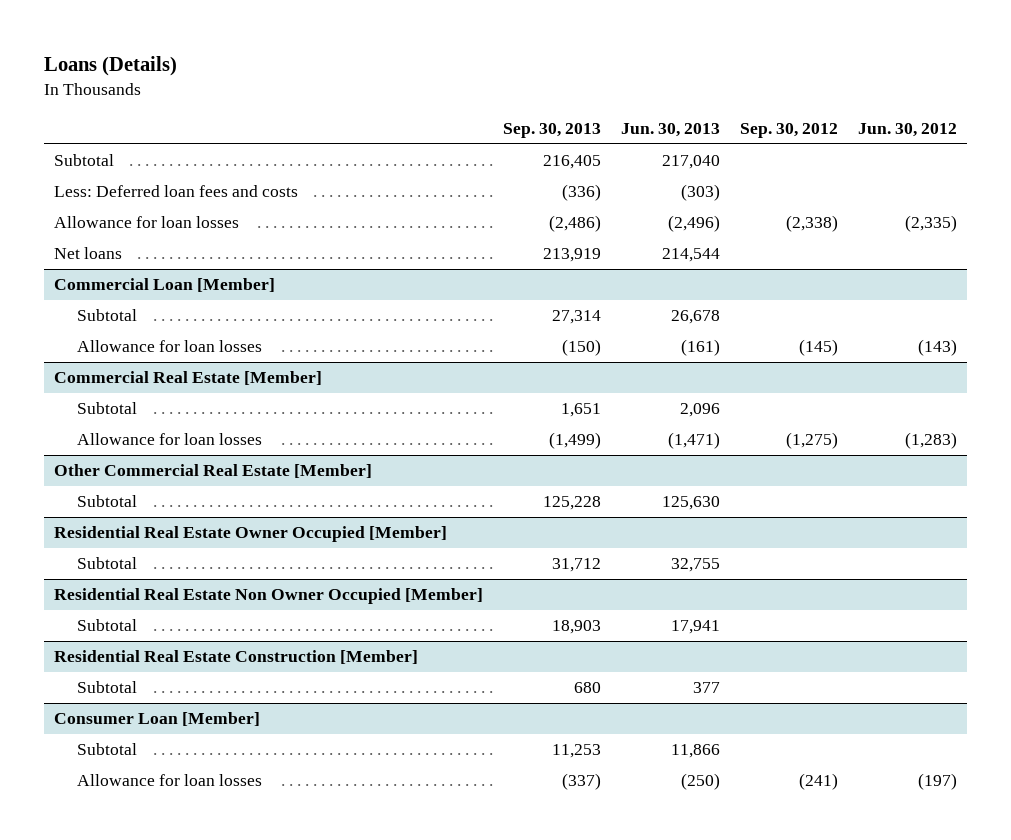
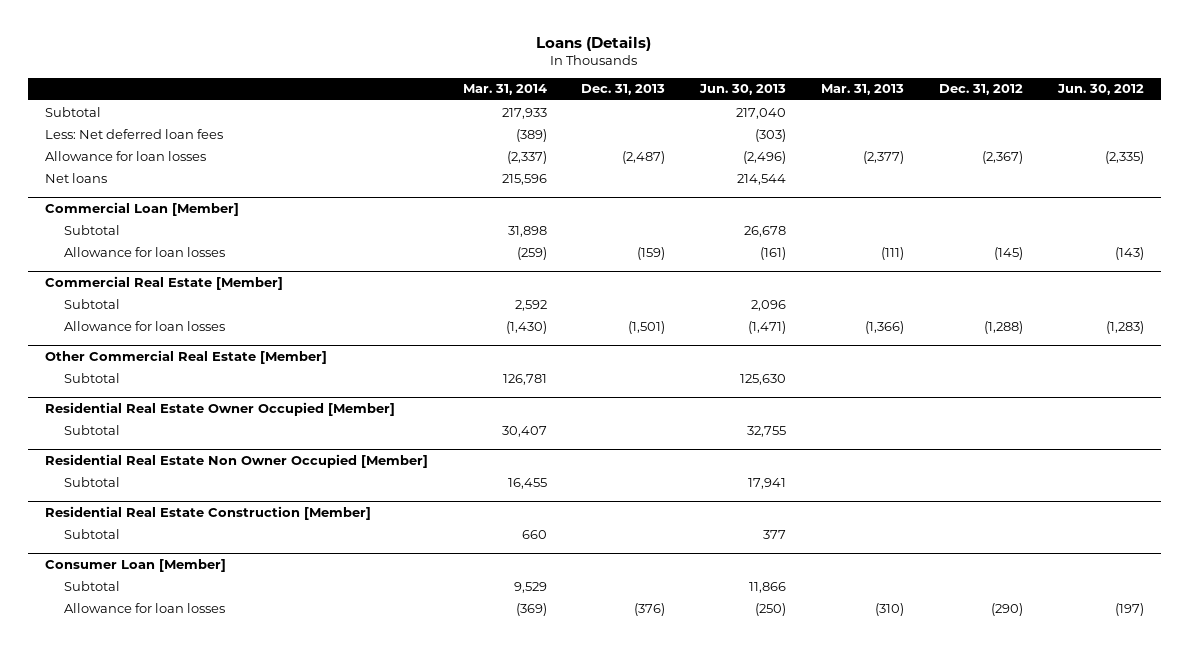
[502,122,601,138] Sep. 30, 2013 -> none
[739,122,838,138] Sep. 30, 2012 -> none
none -> [462,84,547,96] Mar. 31, 2014
none -> [581,84,666,96] Dec. 31, 2013
none -> [821,84,905,96] Mar. 31, 2013
none -> [938,84,1023,96] Dec. 31, 2012
[53,185,298,198] Less: Deferred loan fees and costs -> [44,128,223,139] Less: Net deferred loan fees

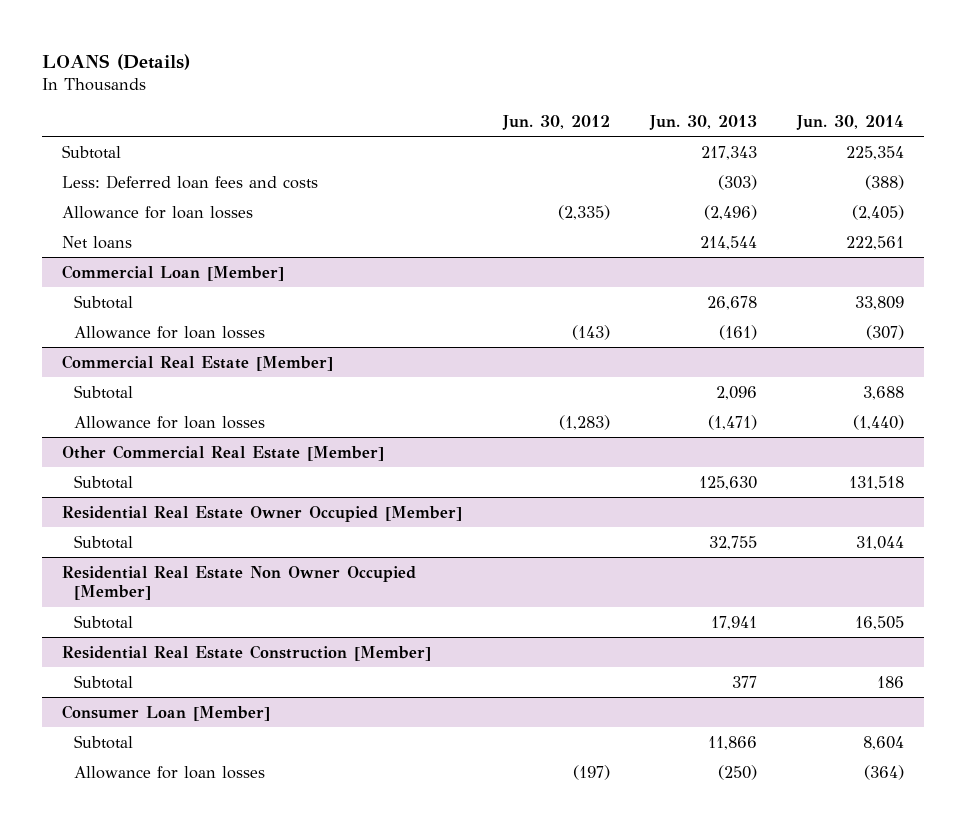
[536,35,652,51] Loans (Details) -> [42,53,191,70] LOANS (Details)
[462,84,547,96] Mar. 31, 2014 -> none
[581,84,666,96] Dec. 31, 2013 -> none
[821,84,905,96] Mar. 31, 2013 -> none
[938,84,1023,96] Dec. 31, 2012 -> none
none -> [796,114,905,130] Jun. 30, 2014
[736,107,787,119] 217,040 -> [700,145,757,160] 217,343
[44,128,223,139] Less: Net deferred loan fees -> [62,174,319,189] Less: Deferred loan fees and costs

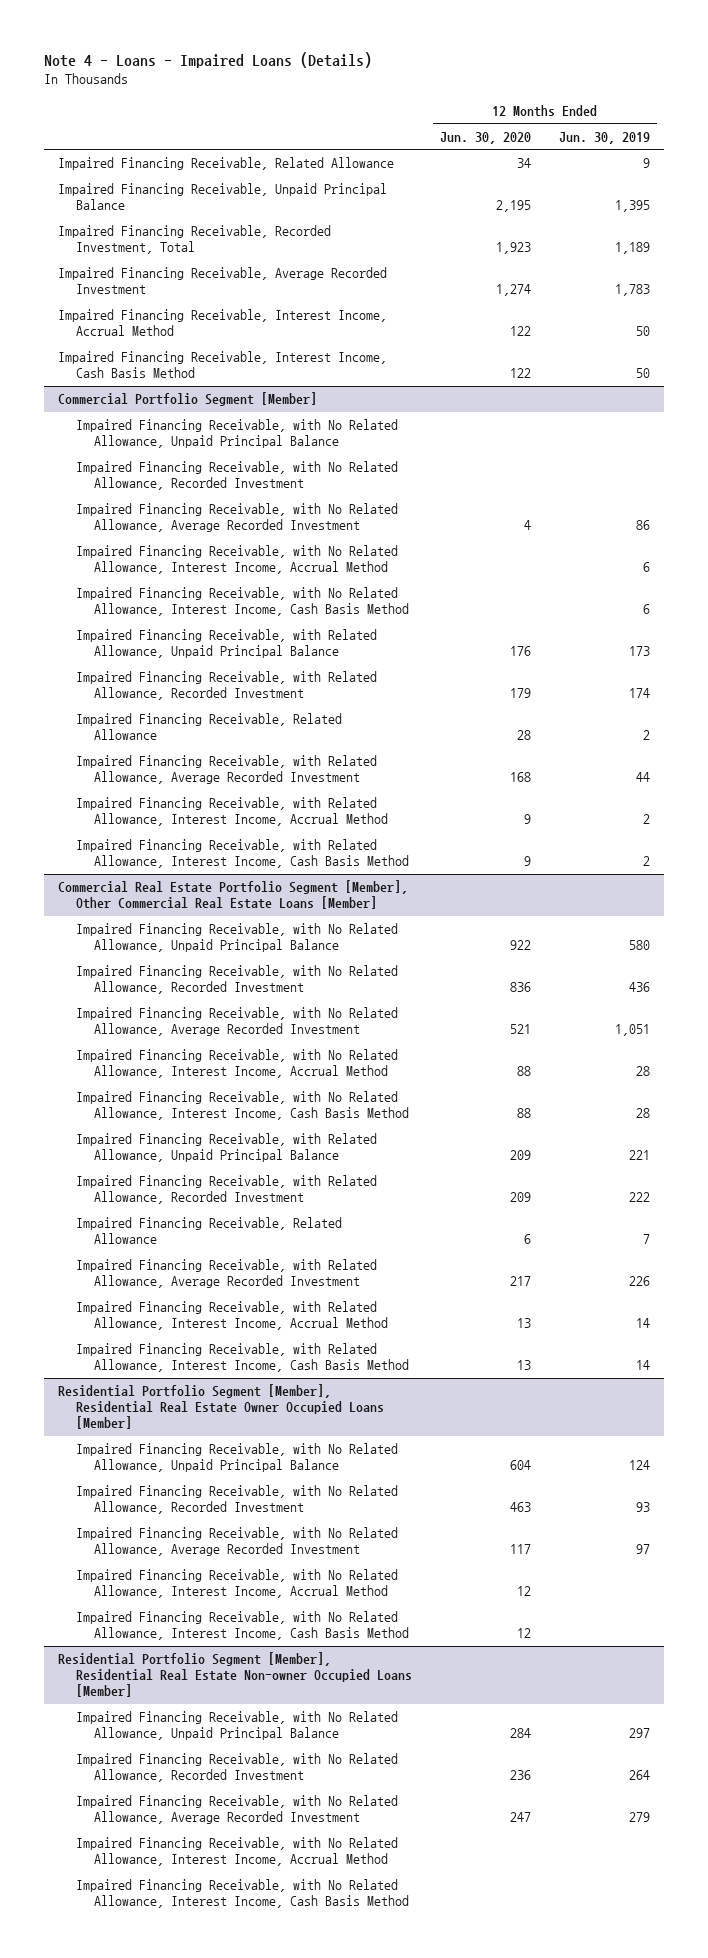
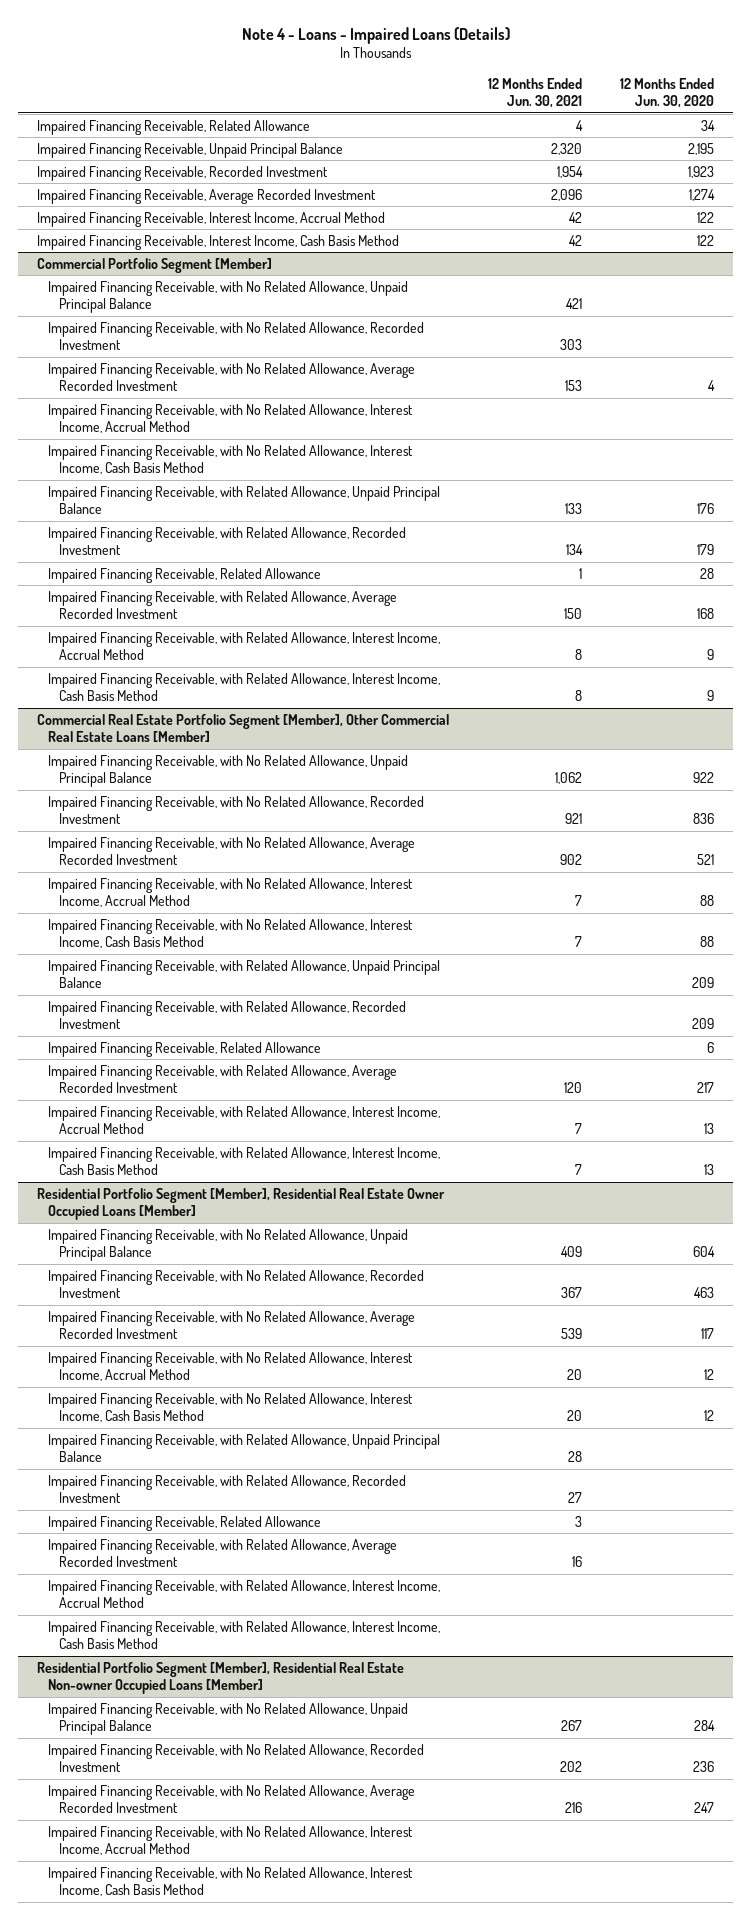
[559,131,651,144] Jun. 30, 2019 -> none
none -> [487,77,582,109] 12 Months Ended Jun. 30, 2021
[57,225,331,255] Impaired Financing Receivable, Recorded Investment, Total -> [37,165,329,181] Impaired Financing Receivable, Recorded Investment
none -> [48,1433,441,1463] Impaired Financing Receivable, with Related Allowance, Unpaid Principal Balance
none -> [48,1474,407,1504] Impaired Financing Receivable, with Related Allowance, Recorded Investment
none -> [48,1515,322,1531] Impaired Financing Receivable, Related Allowance
none -> [48,1538,398,1568] Impaired Financing Receivable, with Related Allowance, Average Recorded Investment
none -> [48,1579,441,1609] Impaired Financing Receivable, with Related Allowance, Interest Income, Accrual Method
none -> [48,1620,441,1650] Impaired Financing Receivable, with Related Allowance, Interest Income, Cash Basis Method

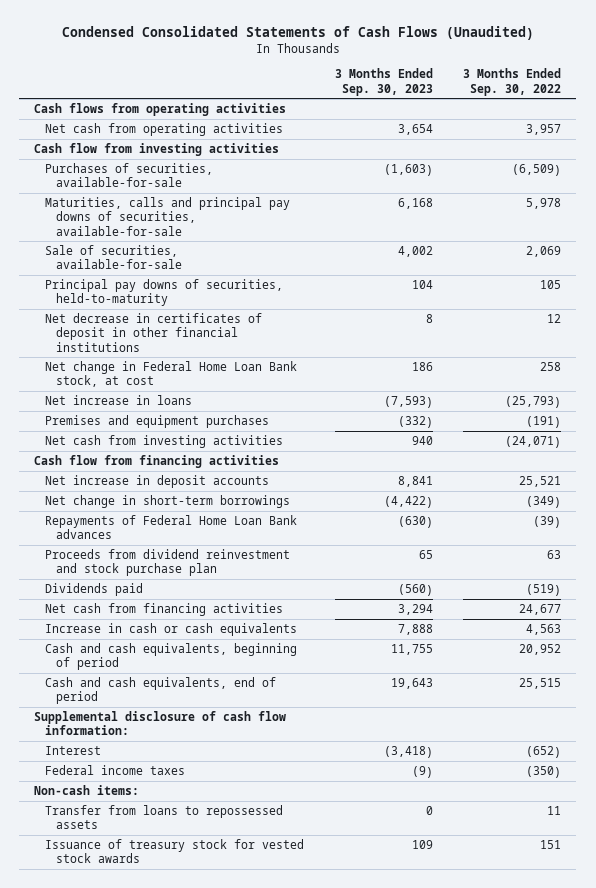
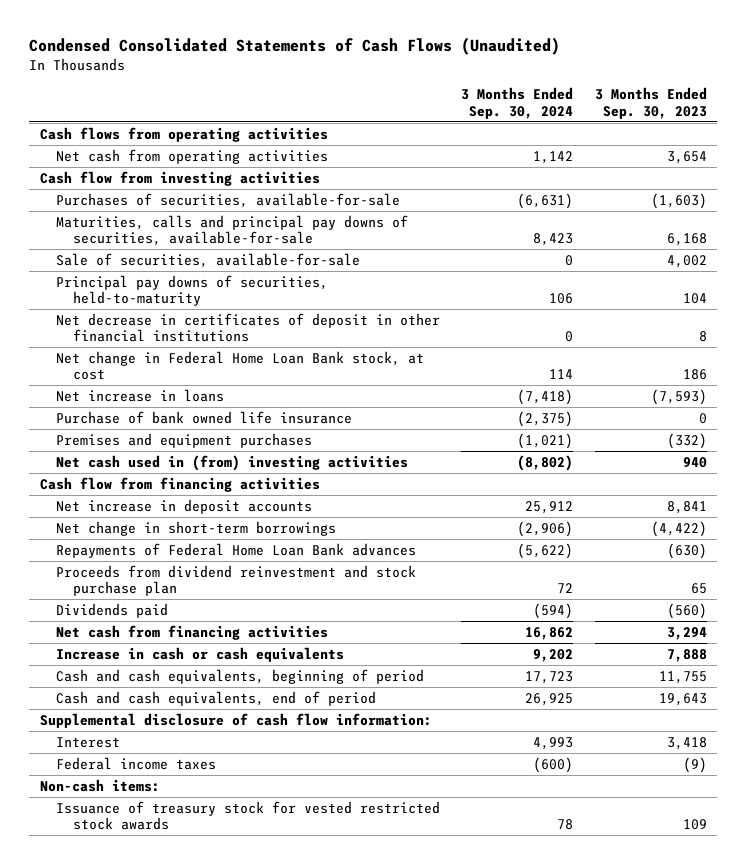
[463,68,562,96] 3 Months Ended Sep. 30, 2022 -> none
none -> [461,87,574,119] 3 Months Ended Sep. 30, 2024
none -> [56,410,353,424] Purchase of bank owned life insurance
[45,435,284,449] Net cash from investing activities -> [56,454,409,471] Net cash used in (from) investing activities
[383,746,433,759] (3,418) -> [666,736,707,750] 3,418
[45,805,284,830] Transfer from loans to repossessed assets -> none
[45,839,305,864] Issuance of treasury stock for vested stock awards -> [56,800,441,831] Issuance of treasury stock for vested restricted stock awards

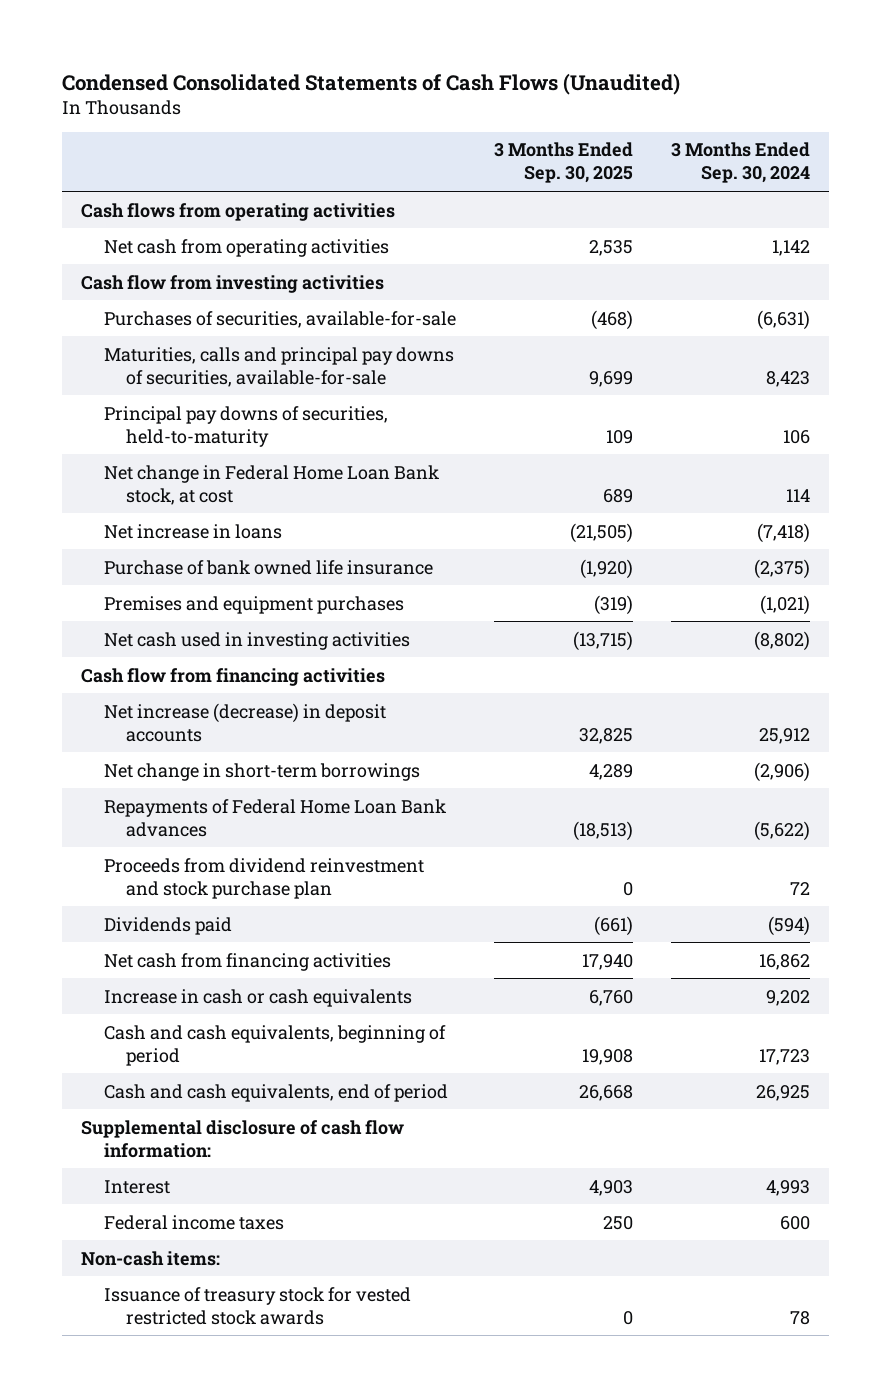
[594,87,707,119] 3 Months Ended Sep. 30, 2023 -> none
none -> [493,142,633,184] 3 Months Ended Sep. 30, 2025
[56,252,361,268] Sale of securities, available-for-sale -> none
[56,312,441,343] Net decrease in certificates of deposit in other financial institutions -> none
[56,454,409,471] Net cash used in (from) investing activities -> [103,631,410,650] Net cash used in investing activities
[56,498,313,514] Net increase in deposit accounts -> [103,702,386,742] Net increase (decrease) in deposit accounts
[533,756,574,773] (600) -> [779,1215,810,1230] 600

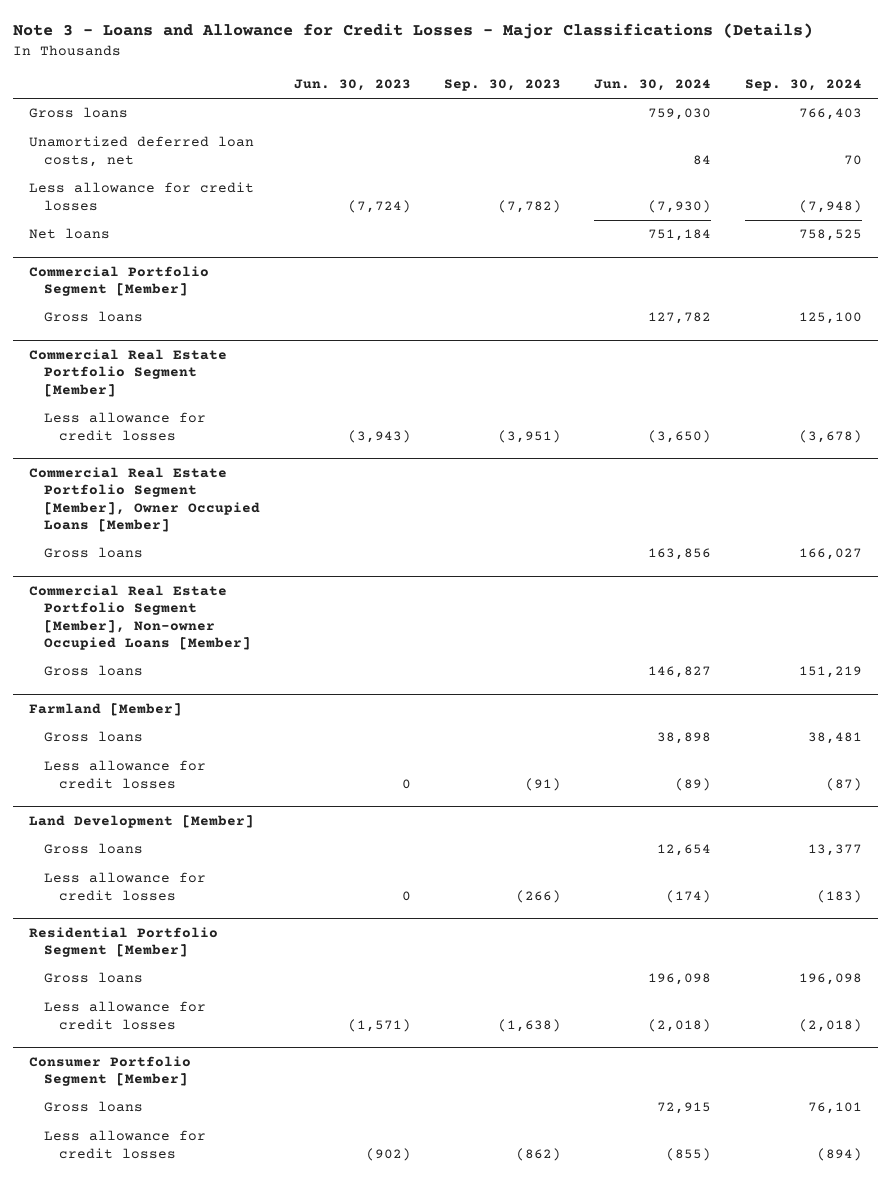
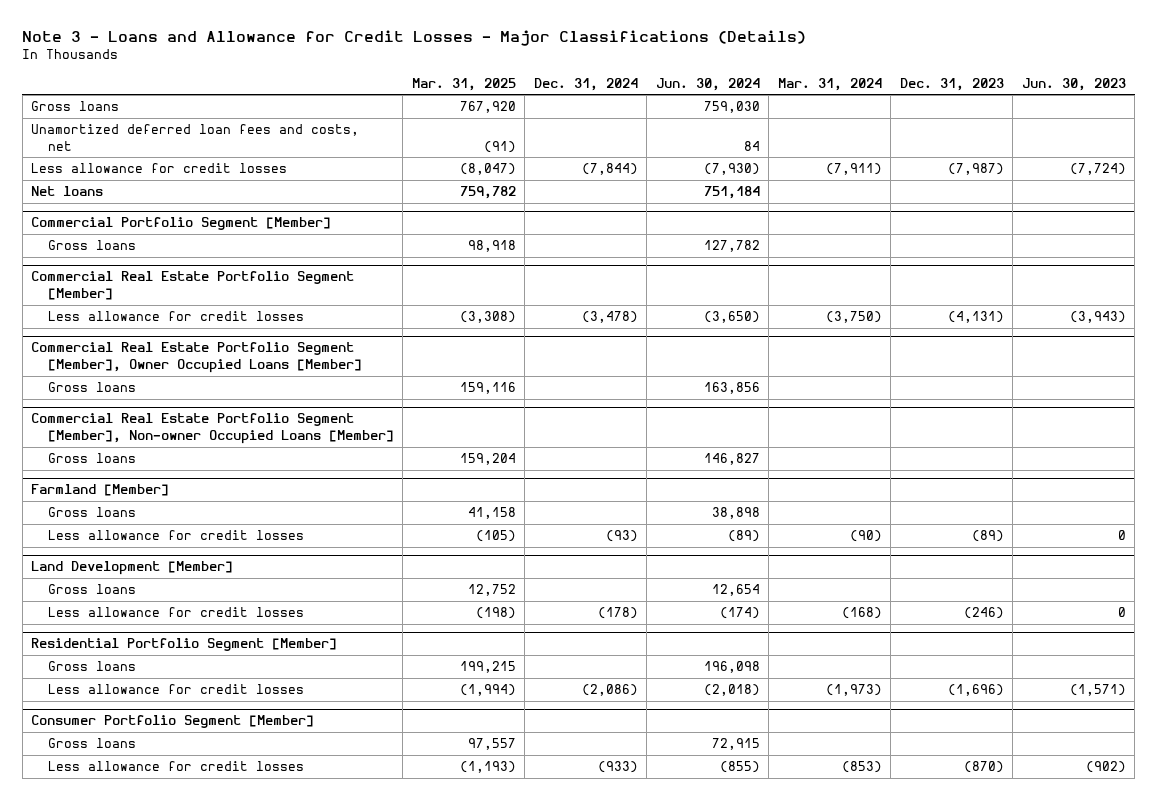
[443,79,561,92] Sep. 30, 2023 -> none
[744,79,862,92] Sep. 30, 2024 -> none
none -> [411,77,516,91] Mar. 31, 2025
none -> [533,77,638,91] Dec. 31, 2024
none -> [777,77,882,91] Mar. 31, 2024
none -> [899,77,1004,91] Dec. 31, 2023
[29,136,255,167] Unamortized deferred loan costs, net -> [31,124,360,151] Unamortized deferred loan fees and costs, net

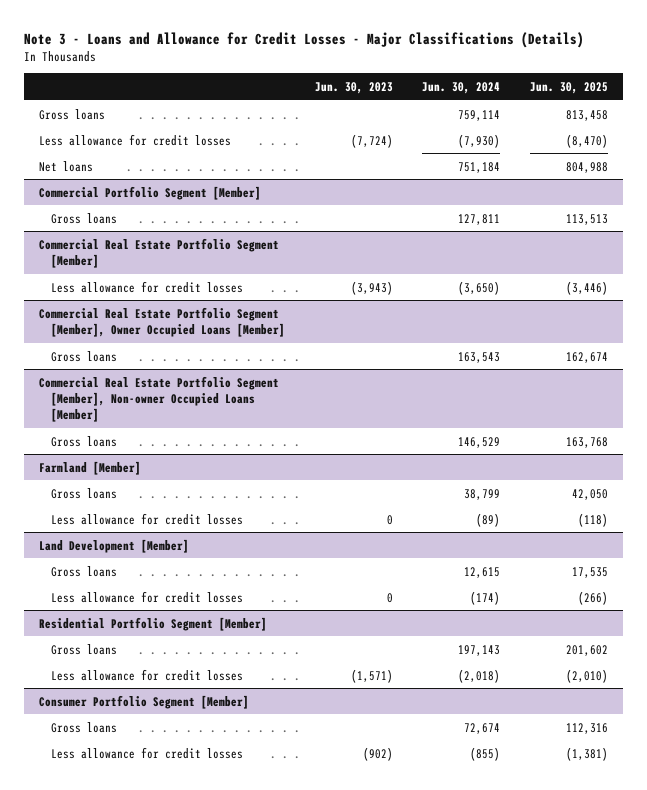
[411,77,516,91] Mar. 31, 2025 -> none
[533,77,638,91] Dec. 31, 2024 -> none
[777,77,882,91] Mar. 31, 2024 -> none
[899,77,1004,91] Dec. 31, 2023 -> none
none -> [530,81,609,94] Jun. 30, 2025
[31,124,360,151] Unamortized deferred loan fees and costs, net -> none
[703,101,760,114] 759,030 -> [458,109,501,121] 759,114
[703,240,760,253] 127,782 -> [458,213,501,225] 127,811
[703,382,760,395] 163,856 -> [458,351,501,363] 163,543
[703,453,760,466] 146,827 -> [458,436,501,448] 146,529
[711,507,760,520] 38,898 -> [464,488,501,500] 38,799
[711,584,760,597] 12,654 -> [464,566,501,578] 12,615
[703,661,760,674] 196,098 -> [458,644,501,656] 197,143
[711,738,760,751] 72,915 -> [464,722,501,734] 72,674

